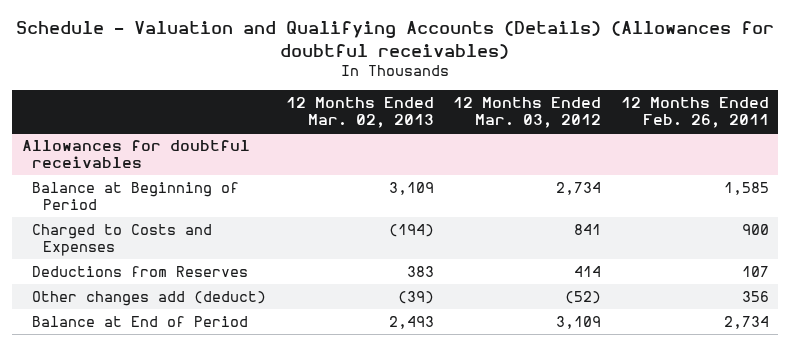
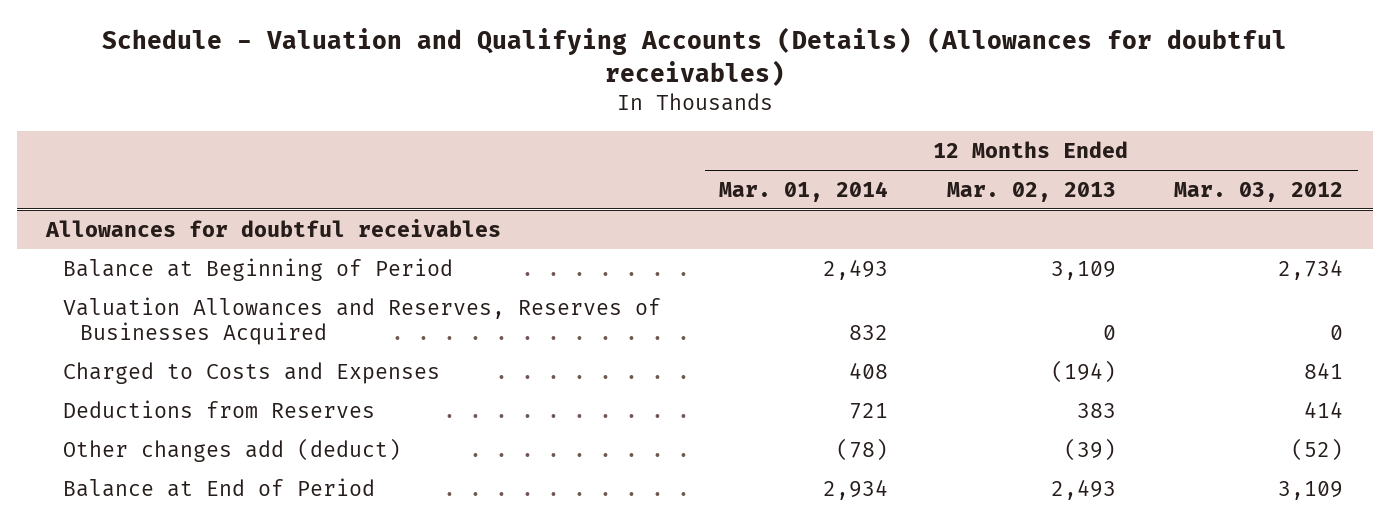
[620,97,769,128] 12 Months Ended Feb. 26, 2011 -> none
none -> [719,180,889,202] Mar. 01, 2014
none -> [62,296,661,346] Valuation Allowances and Reserves, Reserves of Businesses Acquired

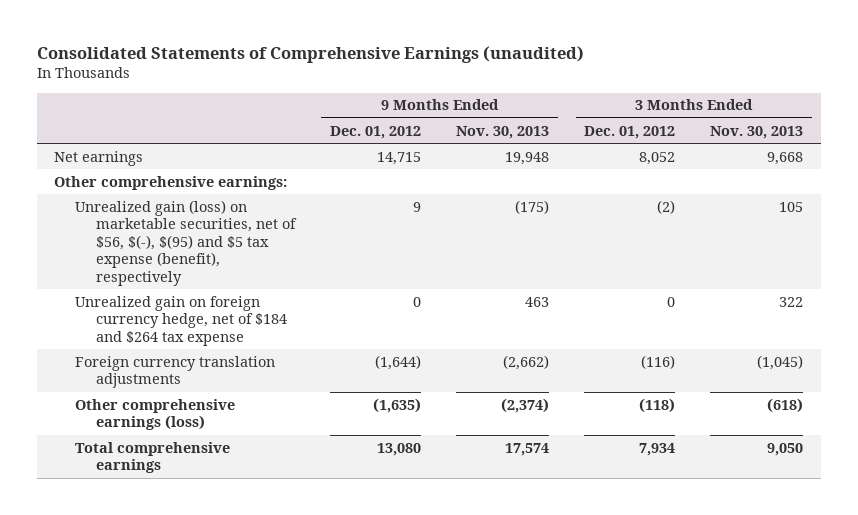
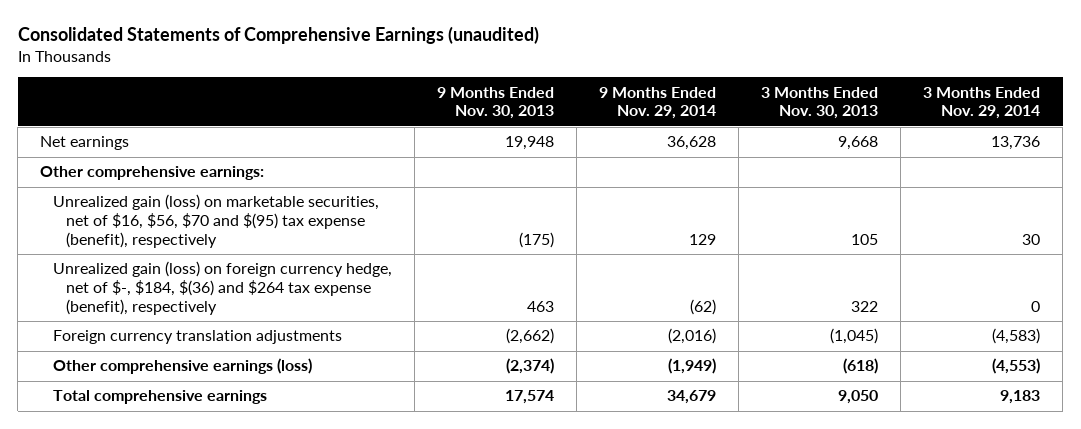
[330,125,422,139] Dec. 01, 2012 -> none
[584,125,676,139] Dec. 01, 2012 -> none
none -> [599,86,717,120] 9 Months Ended Nov. 29, 2014
none -> [923,86,1041,120] 3 Months Ended Nov. 29, 2014
[75,199,298,286] Unrealized gain (loss) on marketable securities, net of $56, $(-), $(95) and $5 tax expense (benefit), respectively -> [52,194,379,248] Unrealized gain (loss) on marketable securities, net of $16, $56, $70 and $(95) tax expense (benefit), respectively
[75,295,288,346] Unrealized gain on foreign currency hedge, net of $184 and $264 tax expense -> [52,261,392,315] Unrealized gain (loss) on foreign currency hedge, net of $-, $184, $(36) and $264 tax expense (benefit), respectively

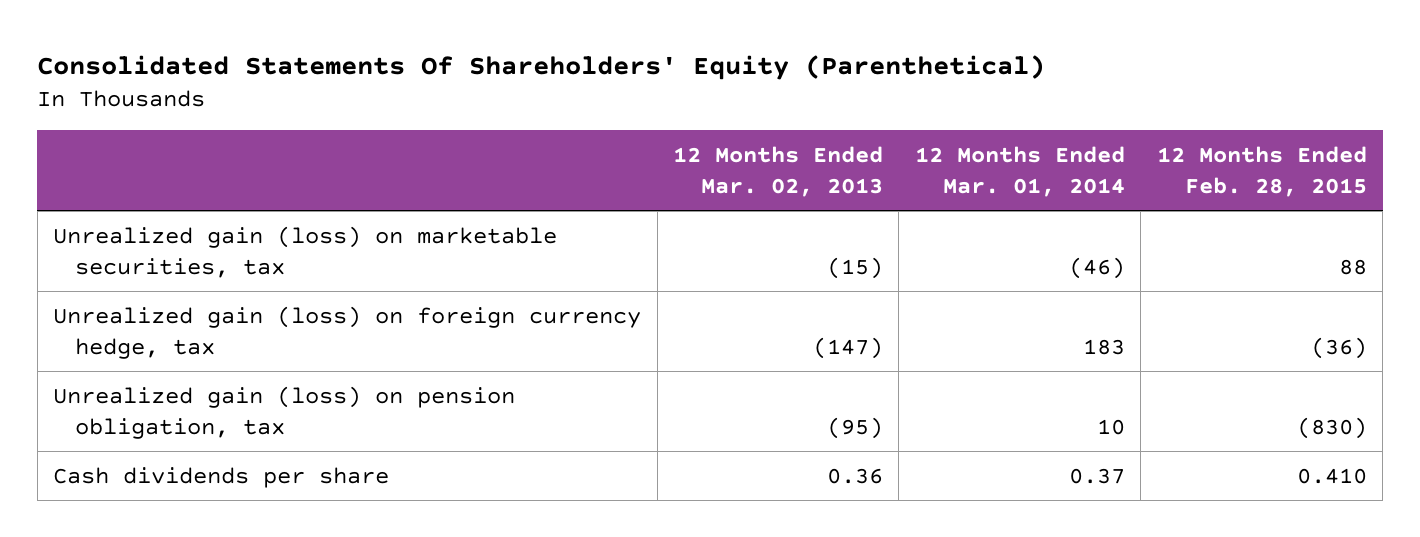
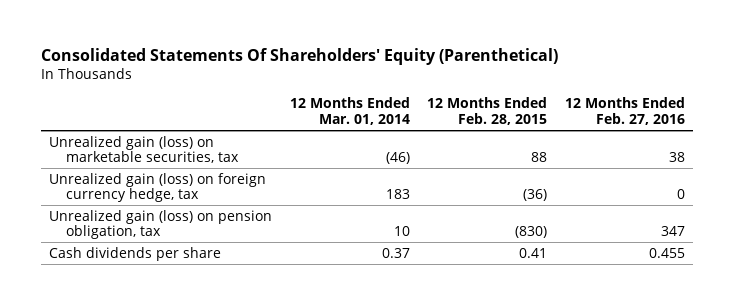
[672,145,883,197] 12 Months Ended Mar. 02, 2013 -> none
none -> [564,97,685,126] 12 Months Ended Feb. 27, 2016
[1296,467,1367,484] 0.410 -> [519,247,548,258] 0.41

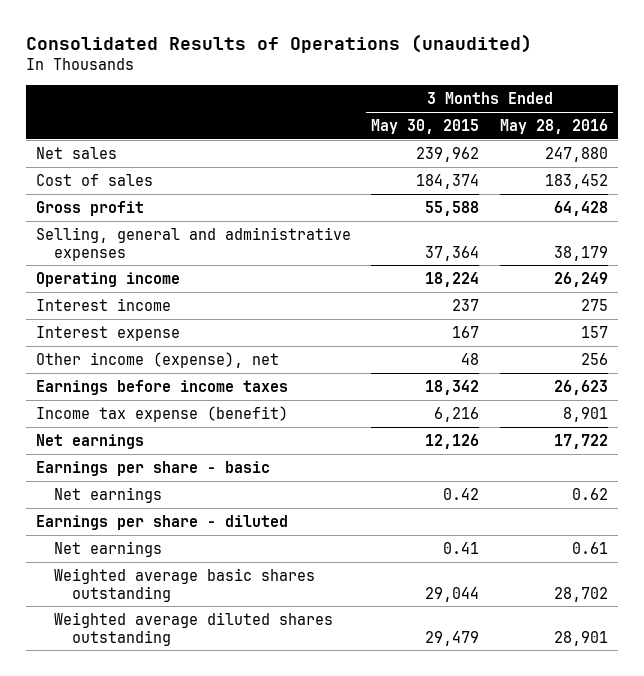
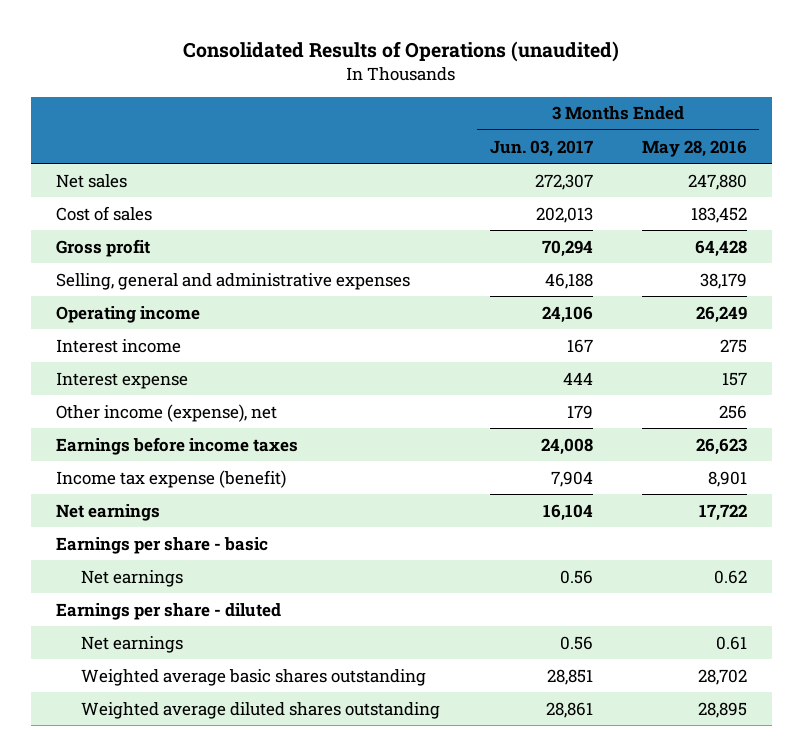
[371,119,480,135] May 30, 2015 -> none
none -> [489,139,593,157] Jun. 03, 2017
[553,630,608,646] 28,901 -> [697,701,747,718] 28,895

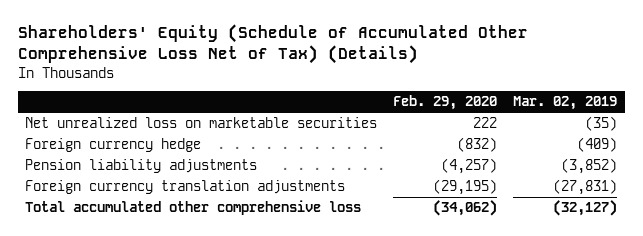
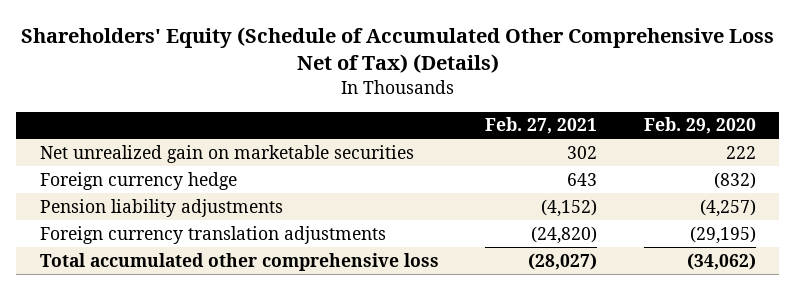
[513,96,618,111] Mar. 02, 2019 -> none
none -> [485,117,598,135] Feb. 27, 2021
[25,117,378,129] Net unrealized loss on marketable securities -> [39,144,414,163] Net unrealized gain on marketable securities

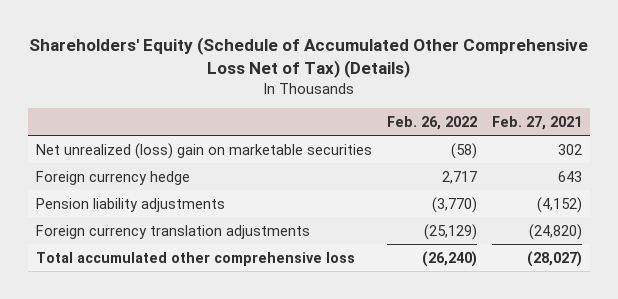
[644,117,757,135] Feb. 29, 2020 -> none
none -> [387,116,478,131] Feb. 26, 2022
[39,144,414,163] Net unrealized gain on marketable securities -> [36,142,373,159] Net unrealized (loss) gain on marketable securities

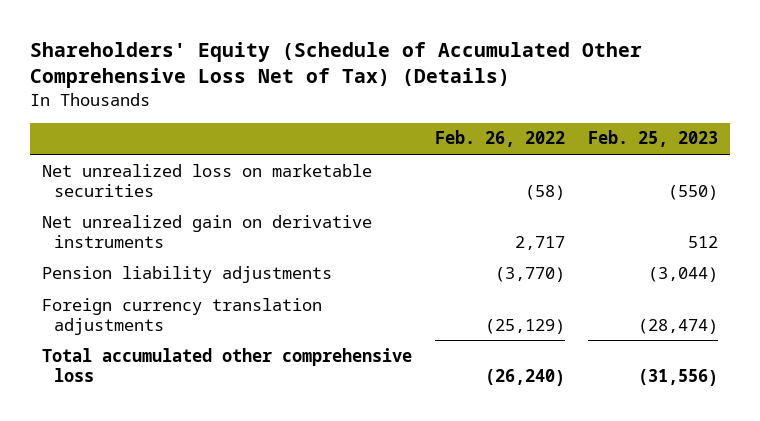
[492,116,583,131] Feb. 27, 2021 -> none
none -> [588,130,719,148] Feb. 25, 2023
[36,142,373,159] Net unrealized (loss) gain on marketable securities -> [41,163,372,197] Net unrealized loss on marketable securities
[36,170,191,185] Foreign currency hedge -> [41,214,372,248] Net unrealized gain on derivative instruments

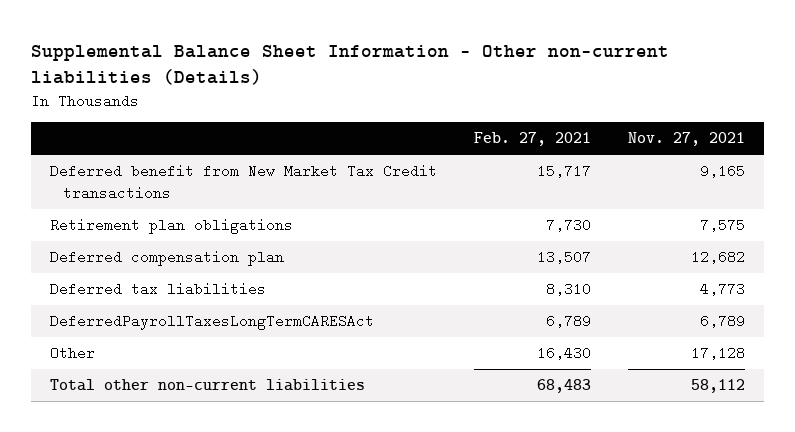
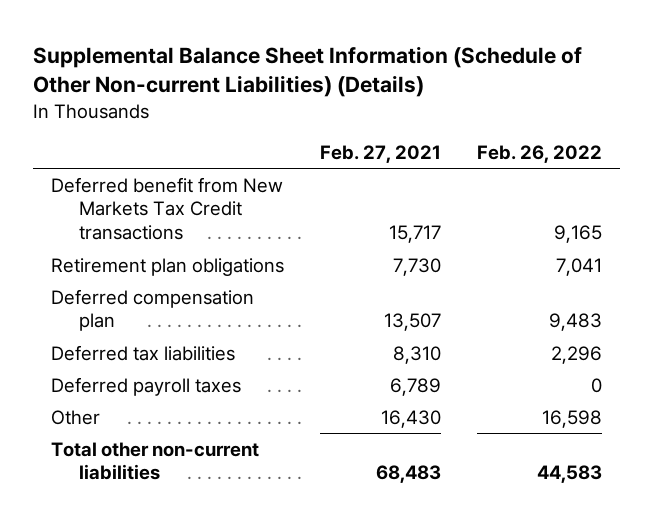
[30,44,669,85] Supplemental Balance Sheet Information - Other non-current liabilities (Details) -> [33,45,583,98] Supplemental Balance Sheet Information (Schedule of Other Non-current Liabilities) (Details)
[628,132,746,147] Nov. 27, 2021 -> none
none -> [476,145,602,164] Feb. 26, 2022
[49,164,437,200] Deferred benefit from New Market Tax Credit transactions -> [51,176,284,241] Deferred benefit from New Markets Tax Credit transactions
[49,314,374,331] DeferredPayrollTaxesLongTermCARESAct -> [51,376,242,396] Deferred payroll taxes

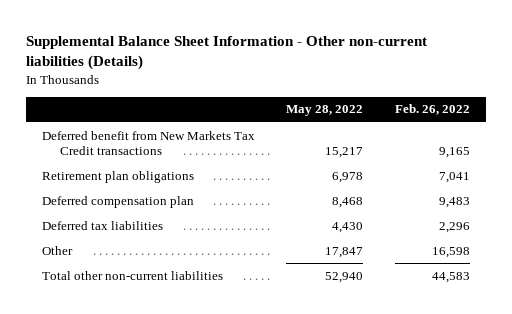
[33,45,583,98] Supplemental Balance Sheet Information (Schedule of Other Non-current Liabilities) (Details) -> [25,35,427,71] Supplemental Balance Sheet Information - Other non-current liabilities (Details)
[320,145,442,164] Feb. 27, 2021 -> none
none -> [286,105,364,117] May 28, 2022
[51,376,242,396] Deferred payroll taxes -> none

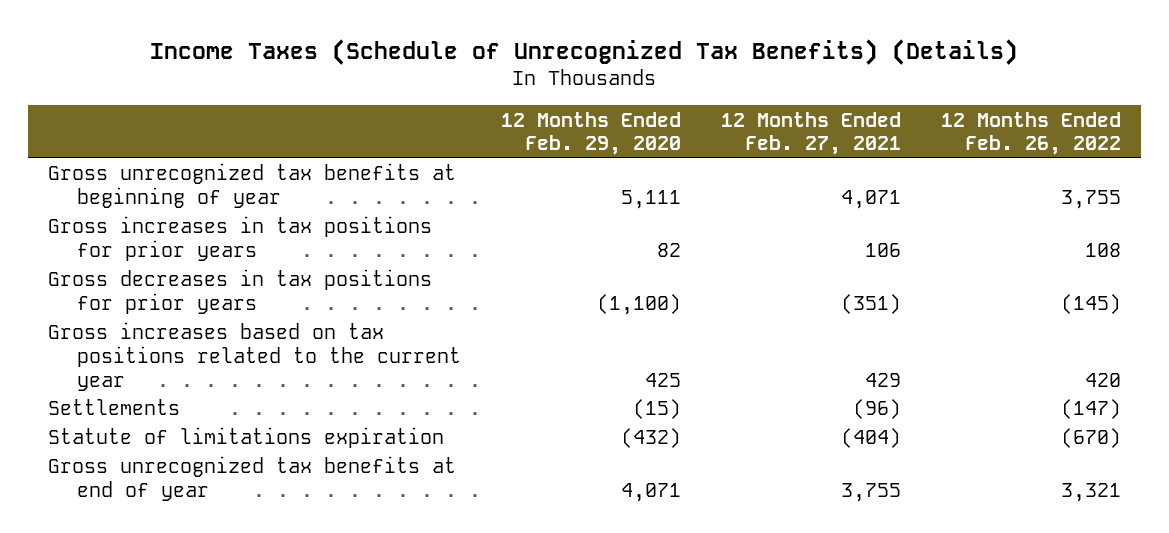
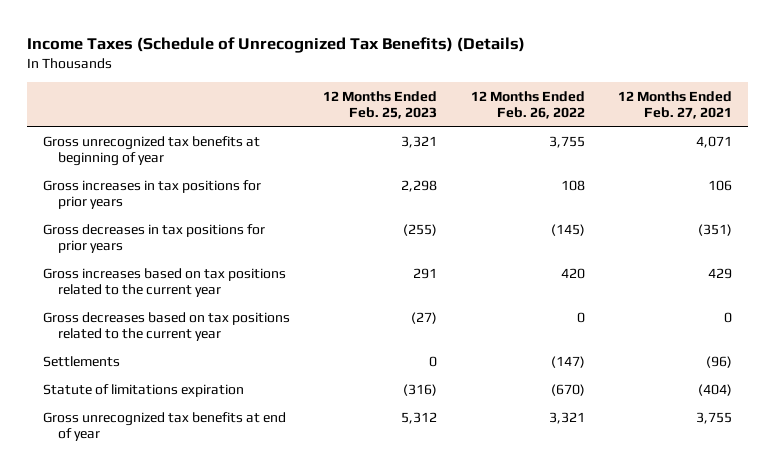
[500,111,681,156] 12 Months Ended Feb. 29, 2020 -> none
none -> [323,90,438,119] 12 Months Ended Feb. 25, 2023
none -> [43,311,291,341] Gross decreases based on tax positions related to the current year

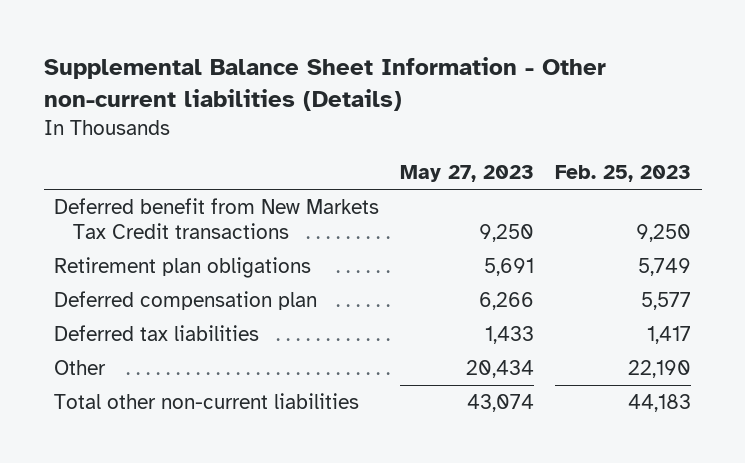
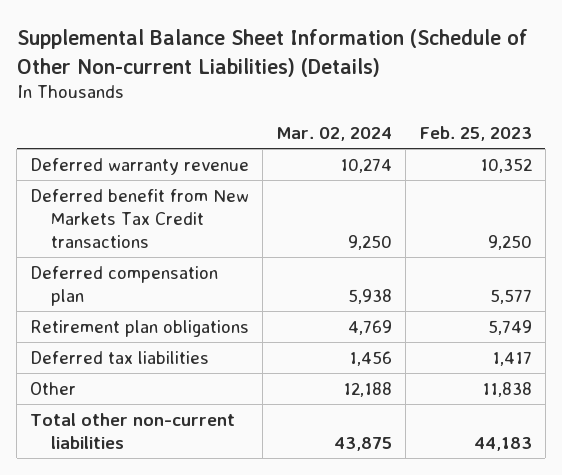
[43,57,606,112] Supplemental Balance Sheet Information - Other non-current liabilities (Details) -> [16,29,528,77] Supplemental Balance Sheet Information (Schedule of Other Non-current Liabilities) (Details)
[400,165,535,183] May 27, 2023 -> none
none -> [276,126,393,141] Mar. 02, 2024
none -> [30,157,250,175] Deferred warranty revenue
[54,256,312,278] Retirement plan obligations -> [30,319,250,337] Retirement plan obligations
[628,359,692,378] 22,190 -> [481,381,532,397] 11,838

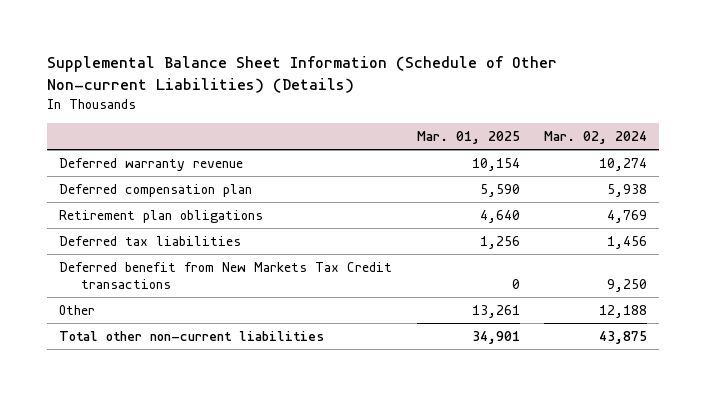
[419,125,532,141] Feb. 25, 2023 -> none
none -> [416,131,520,145] Mar. 01, 2025
[30,188,250,248] Deferred benefit from New Markets Tax Credit transactions -> [58,261,392,289] Deferred benefit from New Markets Tax Credit transactions

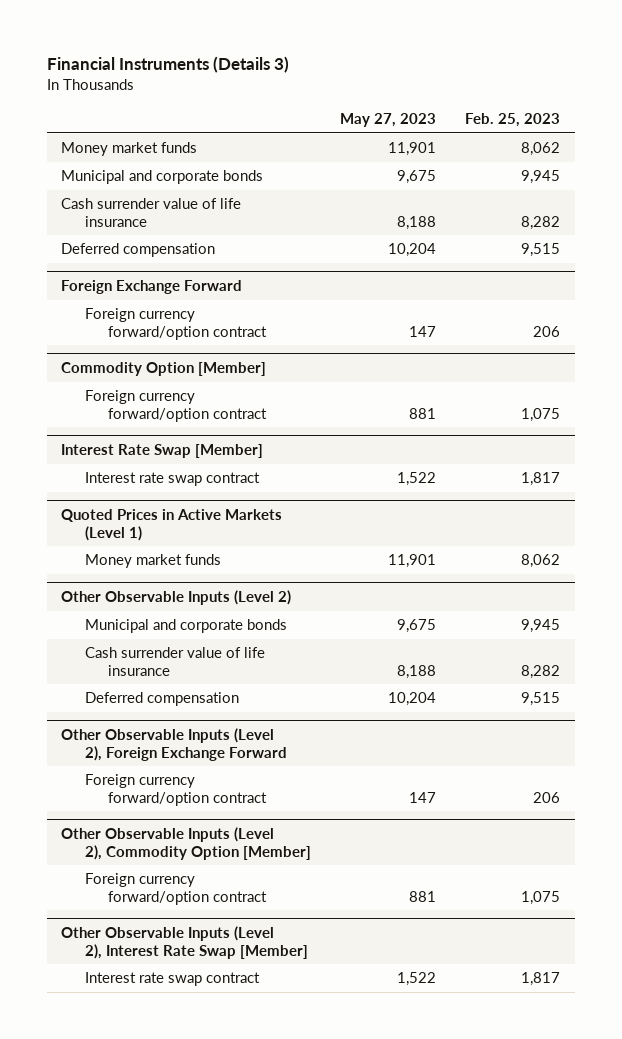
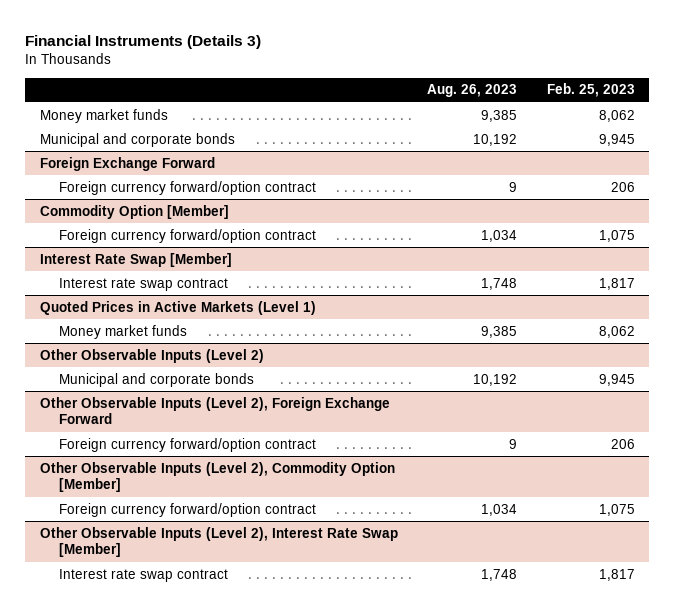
[340,113,437,128] May 27, 2023 -> none
none -> [427,84,518,98] Aug. 26, 2023
[61,198,242,227] Cash surrender value of life insurance -> none
[61,243,216,258] Deferred compensation -> none
[84,647,265,676] Cash surrender value of life insurance -> none
[84,692,239,707] Deferred compensation -> none

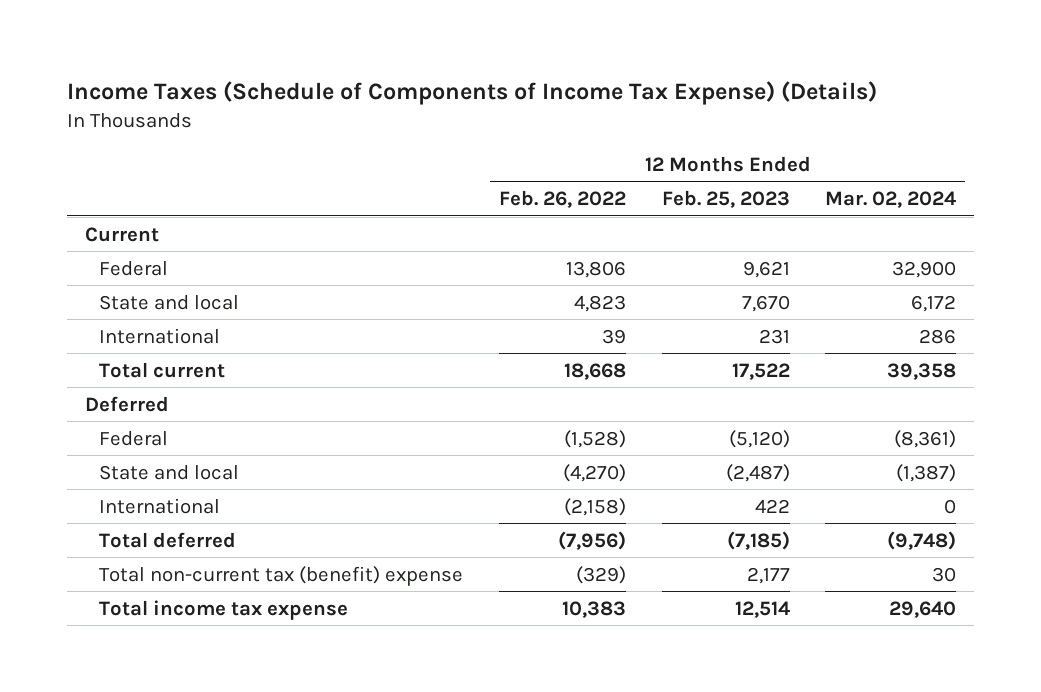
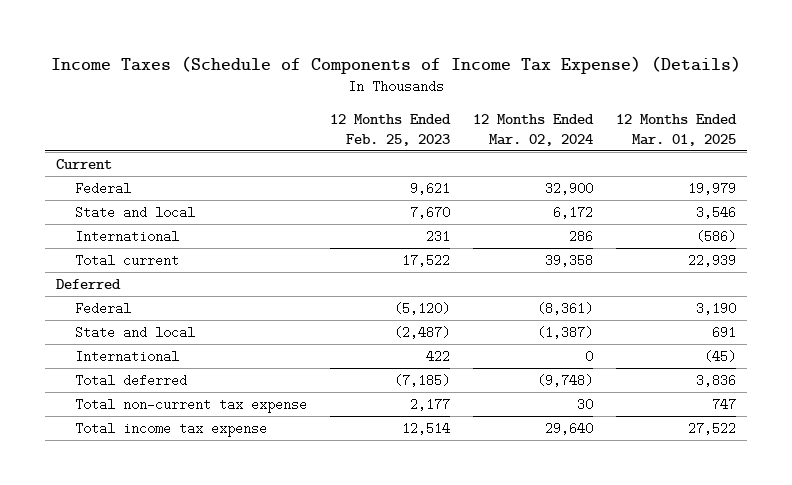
[499,190,627,209] Feb. 26, 2022 -> none
none -> [615,114,737,146] 12 Months Ended Mar. 01, 2025
[99,565,464,586] Total non-current tax (benefit) expense -> [74,397,307,413] Total non-current tax expense

